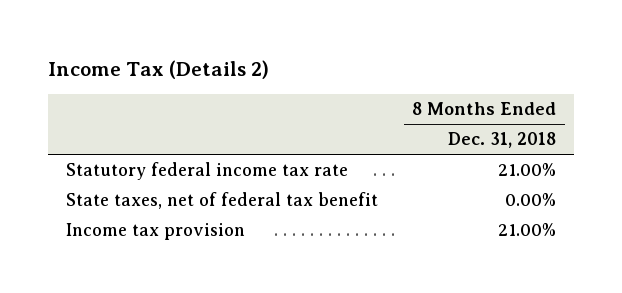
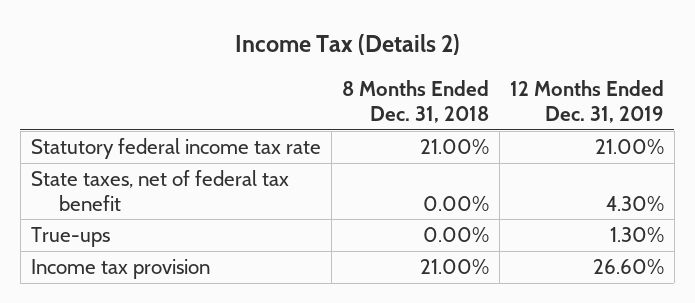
none -> [509,80,664,123] 12 Months Ended Dec. 31, 2019
none -> [30,227,110,248] True-ups

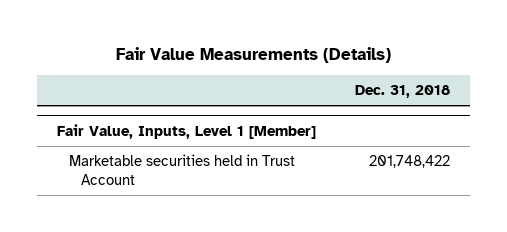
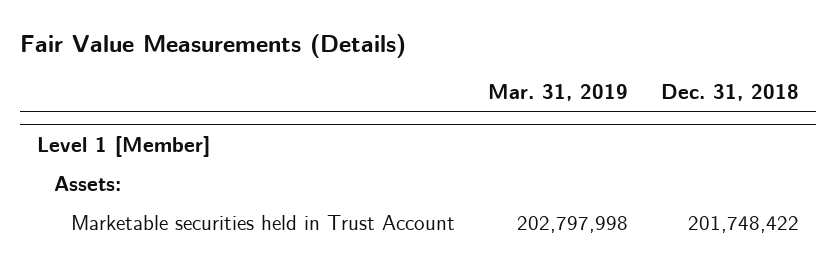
none -> [488,84,629,102] Mar. 31, 2019
[56,123,316,139] Fair Value, Inputs, Level 1 [Member] -> [36,135,210,157] Level 1 [Member]
none -> [54,175,122,191] Assets:

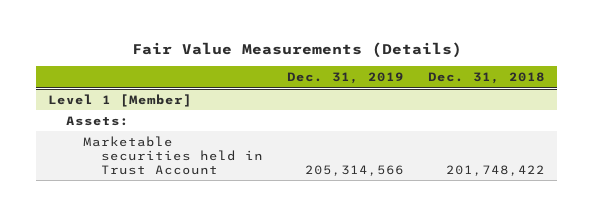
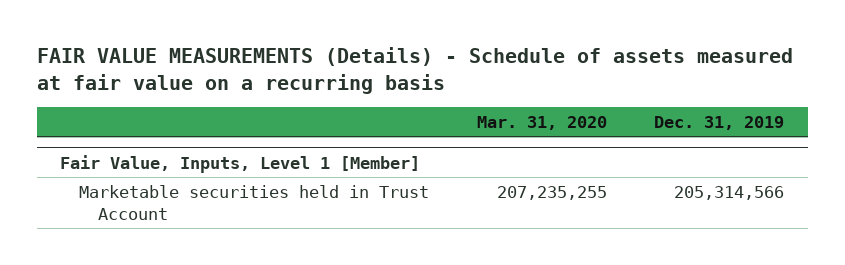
[131,42,462,59] Fair Value Measurements (Details) -> [36,47,793,94] FAIR VALUE MEASUREMENTS (Details) - Schedule of assets measured at fair value on a recurring basis
[428,72,546,85] Dec. 31, 2018 -> none
none -> [476,115,607,130] Mar. 31, 2020
[65,115,129,126] Assets: -> none
[48,93,193,107] Level 1 [Member] -> [60,154,421,173] Fair Value, Inputs, Level 1 [Member]

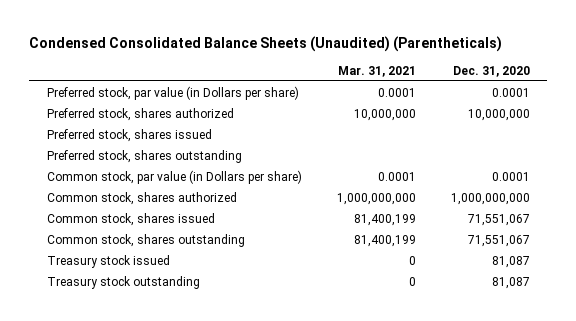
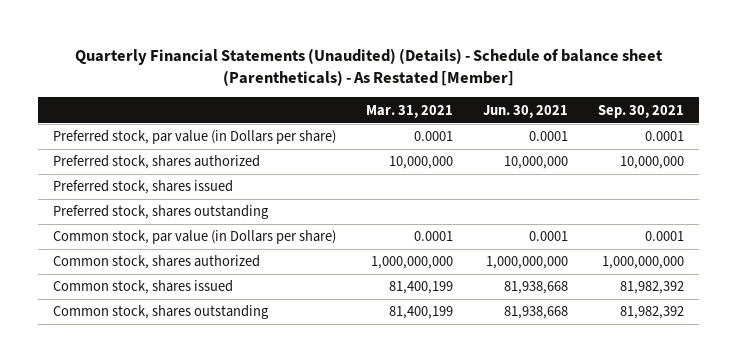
[29,35,503,52] Condensed Consolidated Balance Sheets (Unaudited) (Parentheticals) -> [74,47,663,87] Quarterly Financial Statements (Unaudited) (Details) - Schedule of balance sheet (Parentheticals) - As Restated [Member]
[452,65,530,77] Dec. 31, 2020 -> none
none -> [483,104,569,118] Jun. 30, 2021
none -> [598,104,685,118] Sep. 30, 2021
[46,254,170,268] Treasury stock issued -> none
[46,275,200,289] Treasury stock outstanding -> none

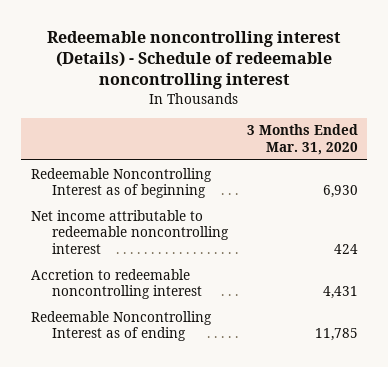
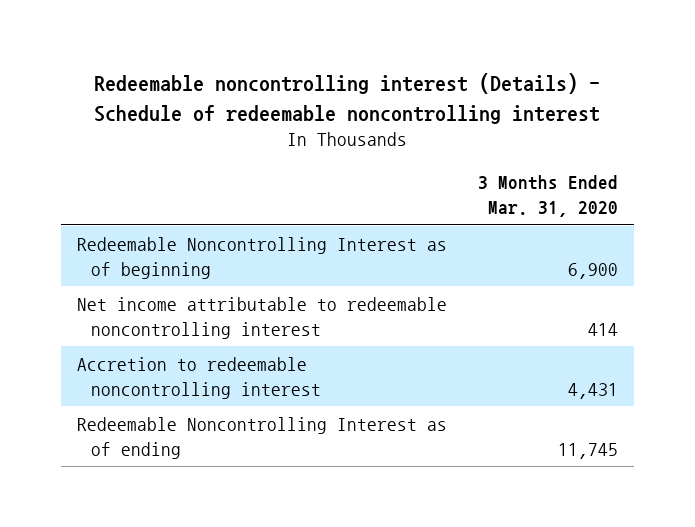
[322,185,358,199] 6,930 -> [568,262,619,279] 6,900
[333,243,358,254] 424 -> [588,322,619,336] 414
[314,328,358,342] 11,785 -> [558,442,619,459] 11,745

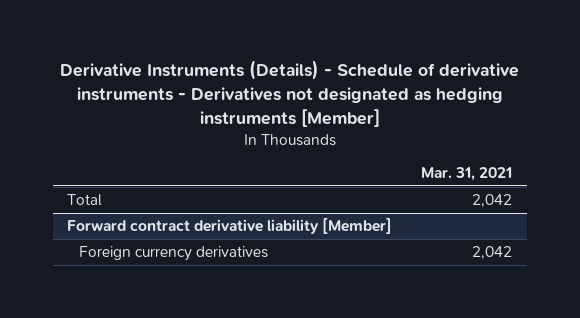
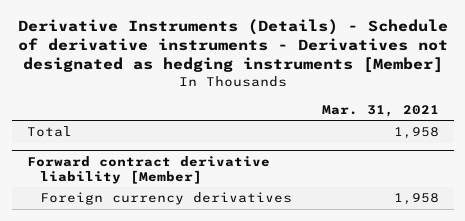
[472,193,513,207] 2,042 -> [393,127,439,140] 1,958
[472,245,513,259] 2,042 -> [393,193,439,206] 1,958

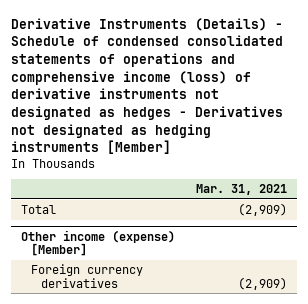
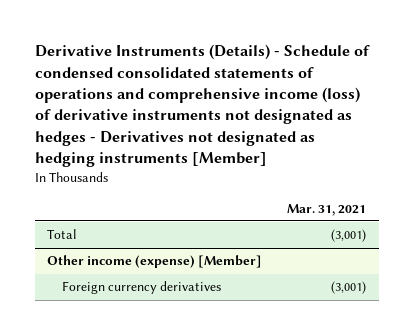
[237,202,287,216] (2,909) -> [331,229,367,243] (3,001)
[237,276,287,290] (2,909) -> [331,281,367,295] (3,001)

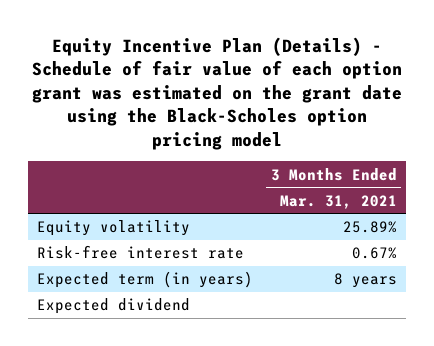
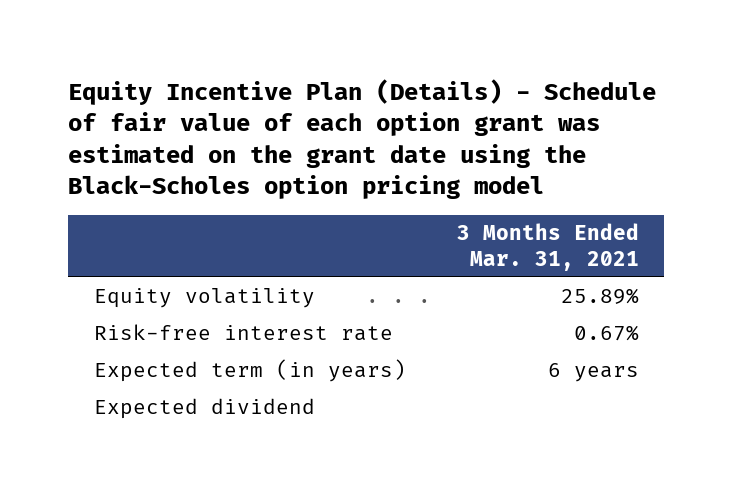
[333,273,397,289] 8 years -> [547,363,639,383] 6 years

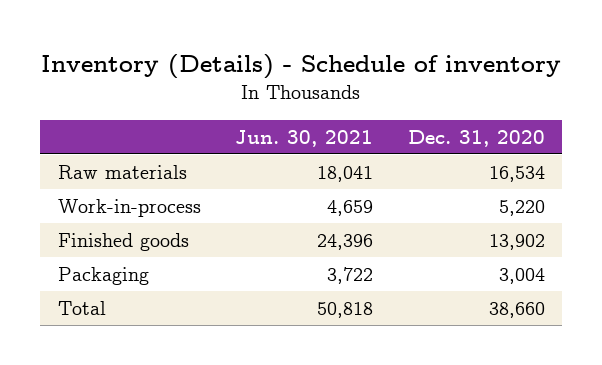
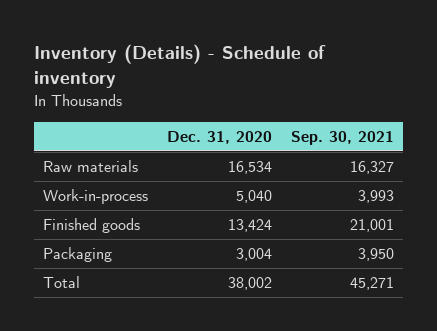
[235,129,374,147] Jun. 30, 2021 -> none
none -> [290,130,394,145] Sep. 30, 2021
[498,200,545,217] 5,220 -> [235,189,272,203] 5,040
[488,234,545,251] 13,902 -> [227,218,272,232] 13,424
[488,302,545,319] 38,660 -> [227,276,272,290] 38,002

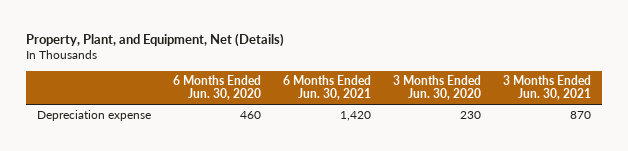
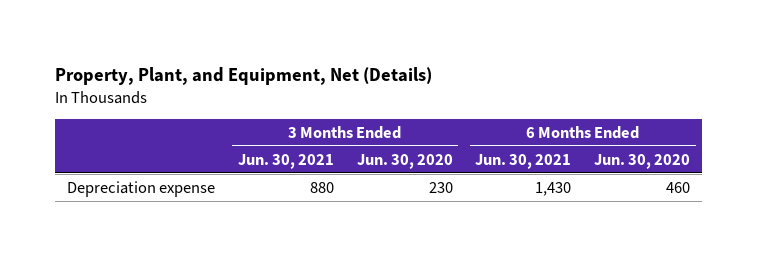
[340,111,372,122] 1,420 -> [535,181,572,196] 1,430
[570,111,592,120] 870 -> [309,181,334,193] 880

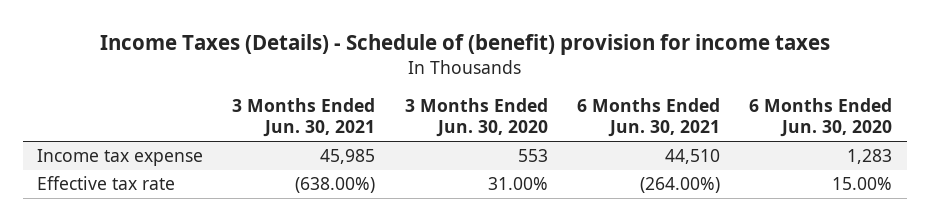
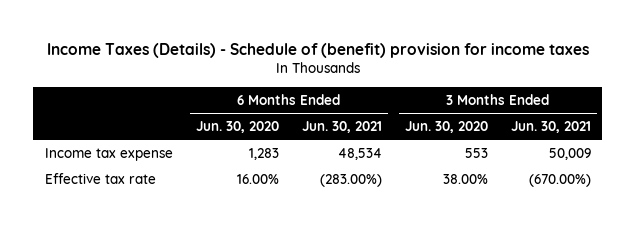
[320,149,376,165] 45,985 -> [548,148,591,161] 50,009
[664,149,720,165] 44,510 -> [337,148,382,161] 48,534
[295,177,376,194] (638.00%) -> [528,174,591,188] (670.00%)
[487,177,548,191] 31.00% -> [442,174,488,185] 38.00%
[639,177,720,194] (264.00%) -> [319,174,382,188] (283.00%)
[831,177,892,191] 15.00% -> [236,174,279,185] 16.00%

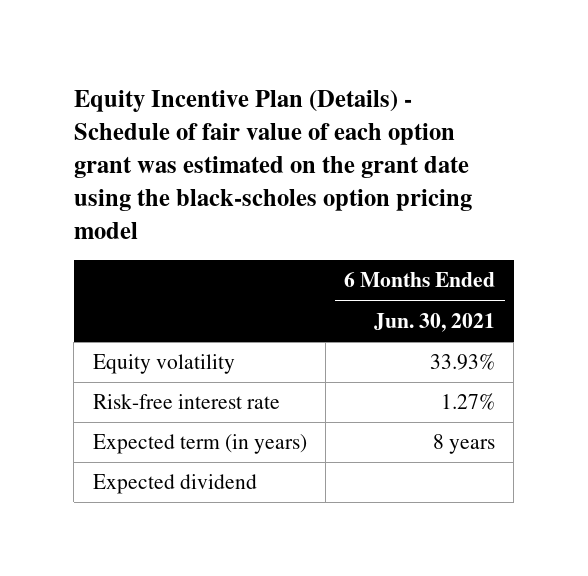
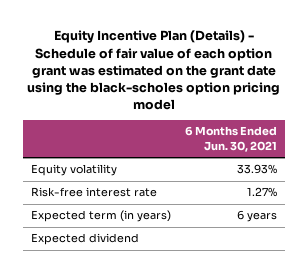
[433,434,496,455] 8 years -> [237,210,278,223] 6 years

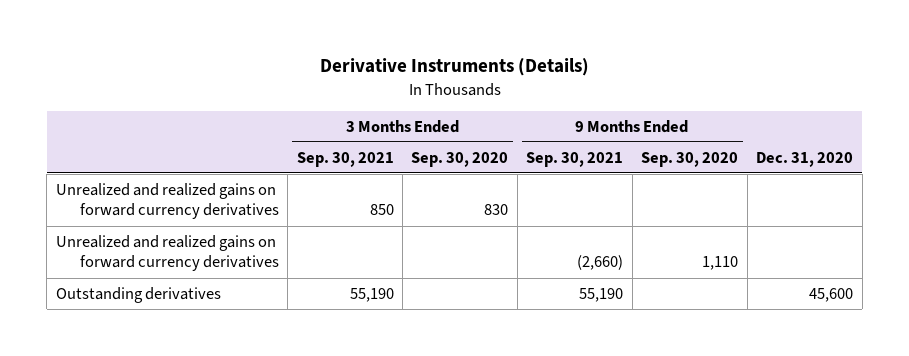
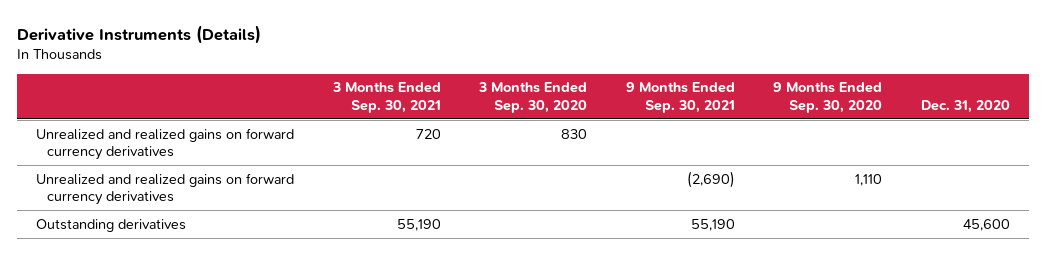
[369,204,394,216] 850 -> [415,128,441,139] 720
[577,255,624,271] (2,660) -> [686,170,735,188] (2,690)

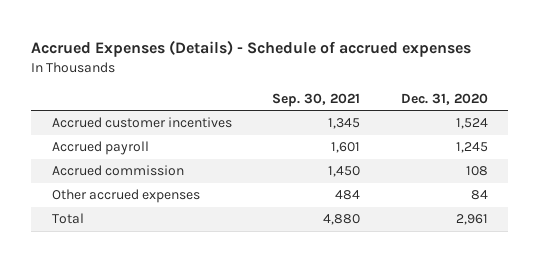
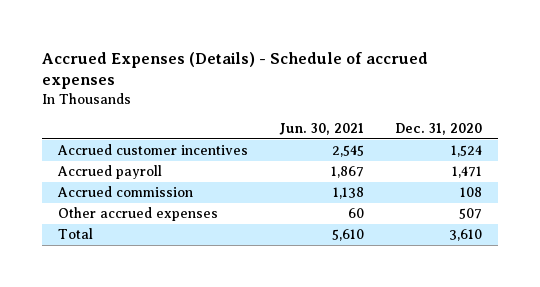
[272,92,361,107] Sep. 30, 2021 -> none
none -> [278,123,364,136] Jun. 30, 2021
[456,142,489,154] 1,245 -> [452,166,483,179] 1,471
[471,190,489,201] 84 -> [459,208,483,220] 507
[456,214,489,226] 2,961 -> [449,229,483,242] 3,610

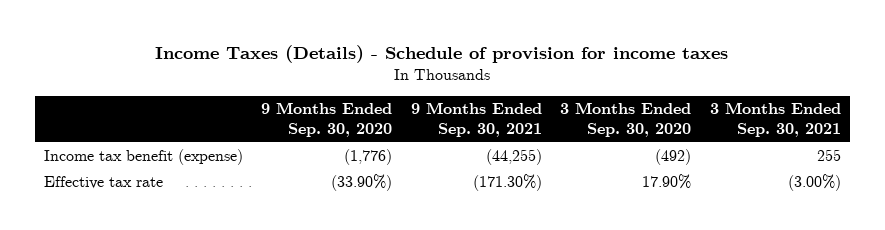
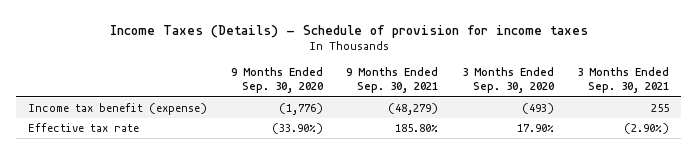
[485,149,542,166] (44,255) -> [388,103,439,116] (48,279)
[655,149,692,166] (492) -> [521,103,554,115] (493)
[472,174,542,192] (171.30%) -> [395,124,439,133] 185.80%
[787,174,841,192] (3.00%) -> [624,123,670,135] (2.90%)

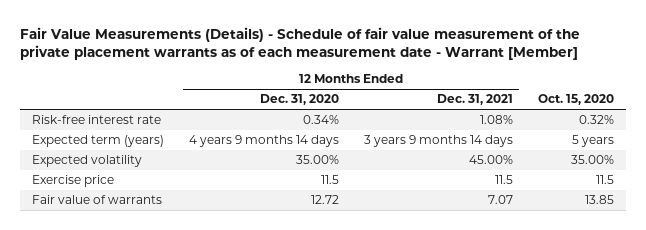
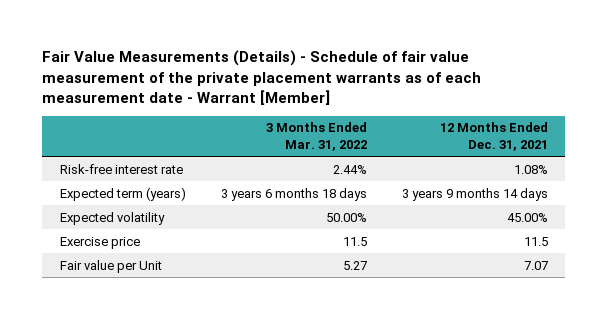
[260,94,340,106] Dec. 31, 2020 -> none
[537,94,614,106] Oct. 15, 2020 -> none
none -> [265,122,367,151] 3 Months Ended Mar. 31, 2022
[32,195,163,205] Fair value of warrants -> [59,259,162,273] Fair value per Unit

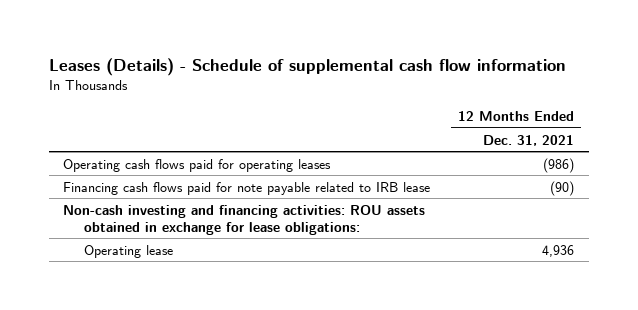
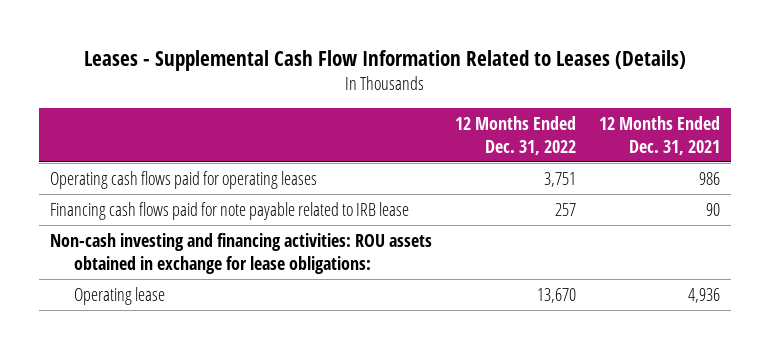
[48,57,566,76] Leases (Details) - Schedule of supplemental cash flow information -> [83,50,686,72] Leases - Supplemental Cash Flow Information Related to Leases (Details)
none -> [454,115,576,155] 12 Months Ended Dec. 31, 2022
[543,157,575,173] (986) -> [698,171,720,185] 986
[550,180,575,196] (90) -> [705,202,720,216] 90

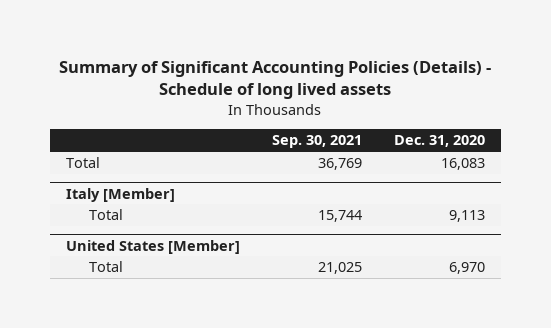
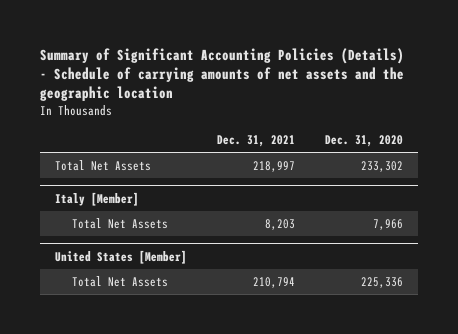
[59,60,492,100] Summary of Significant Accounting Policies (Details) - Schedule of long lived assets -> [40,47,405,102] Summary of Significant Accounting Policies (Details) - Schedule of carrying amounts of net assets and the geographic location
[271,135,362,149] Sep. 30, 2021 -> none
none -> [217,135,296,148] Dec. 31, 2021
[66,157,101,169] Total -> none
none -> [55,159,152,171] Total Net Assets
[89,209,124,221] Total -> none
none -> [71,217,168,229] Total Net Assets
[89,261,124,273] Total -> none
none -> [71,275,168,287] Total Net Assets

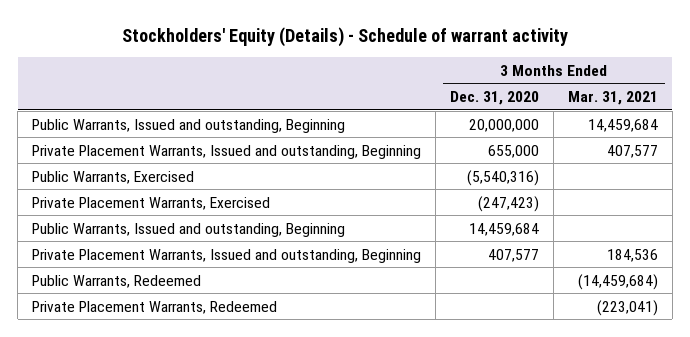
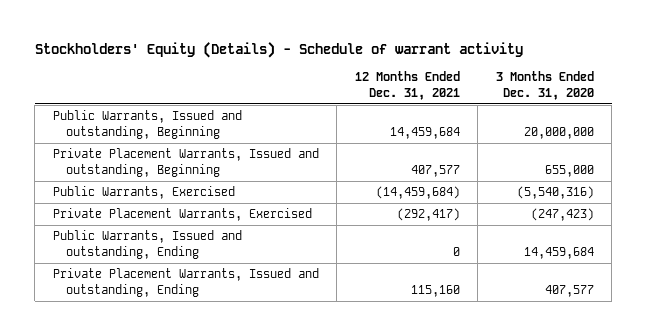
[567,90,658,105] Mar. 31, 2021 -> none
none -> [354,71,460,100] 12 Months Ended Dec. 31, 2021
[32,274,202,288] Public Warrants, Redeemed -> none
[32,300,278,314] Private Placement Warrants, Redeemed -> none
[32,222,346,237] Public Warrants, Issued and outstanding, Beginning -> [52,230,242,259] Public Warrants, Issued and outstanding, Ending
[32,248,422,263] Private Placement Warrants, Issued and outstanding, Beginning -> [52,268,319,297] Private Placement Warrants, Issued and outstanding, Ending

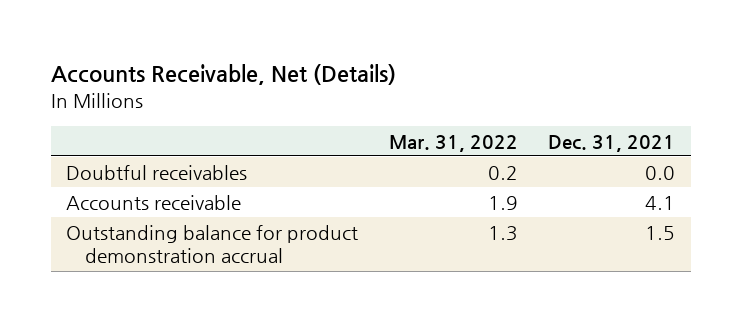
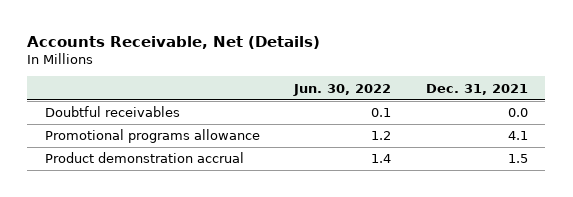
[388,134,518,152] Mar. 31, 2022 -> none
none -> [293,83,392,96] Jun. 30, 2022
[66,194,242,210] Accounts receivable -> [44,129,260,144] Promotional programs allowance
[66,224,359,264] Outstanding balance for product demonstration accrual -> [44,152,244,164] Product demonstration accrual

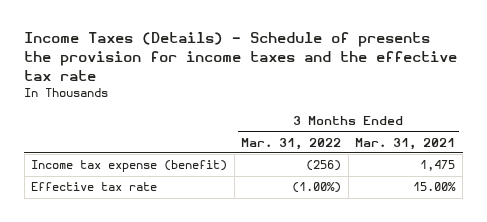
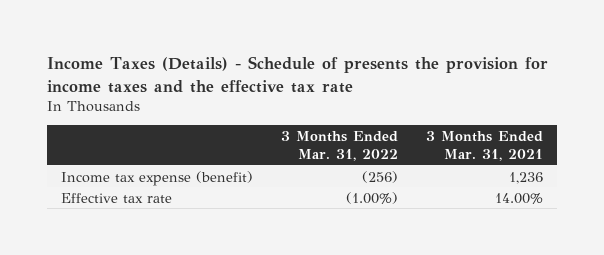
[420,160,456,172] 1,475 -> [509,171,544,184] 1,236
[413,182,457,192] 15.00% -> [495,192,544,204] 14.00%

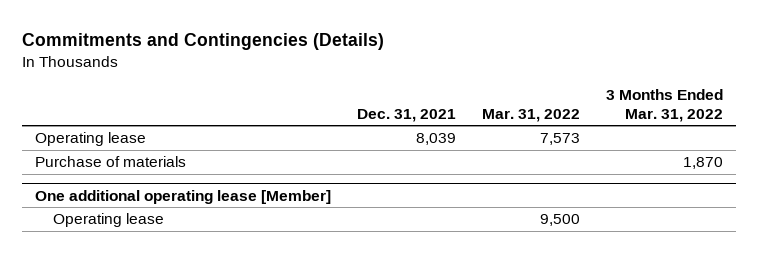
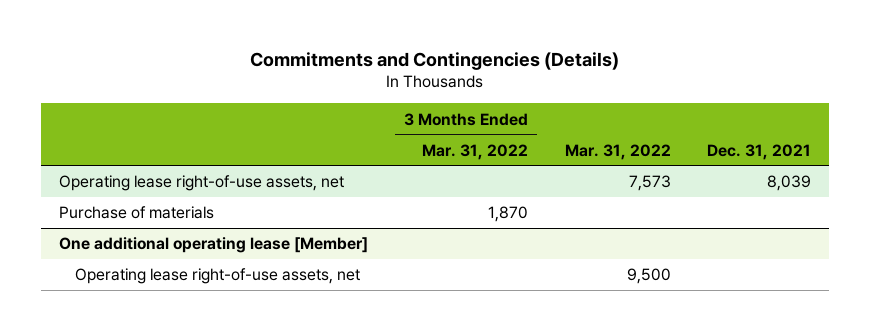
[35,132,147,147] Operating lease -> [58,175,344,192] Operating lease right-of-use assets, net
[52,213,164,228] Operating lease -> [75,268,361,285] Operating lease right-of-use assets, net

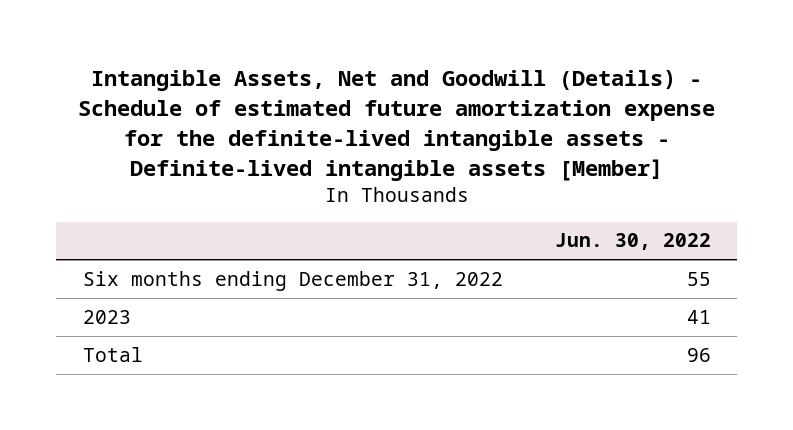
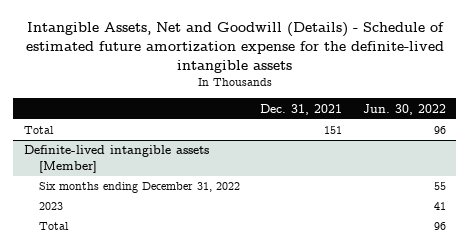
[77,70,715,182] Intangible Assets, Net and Goodwill (Details) - Schedule of estimated future amortization expense for the definite-lived intangible assets - Definite-lived intangible assets [Member] -> [25,22,444,73] Intangible Assets, Net and Goodwill (Details) - Schedule of estimated future amortization expense for the definite-lived intangible assets
none -> [260,103,343,115] Dec. 31, 2021
none -> [23,126,54,135] Total
none -> [23,145,209,173] Definite-lived intangible assets [Member]

